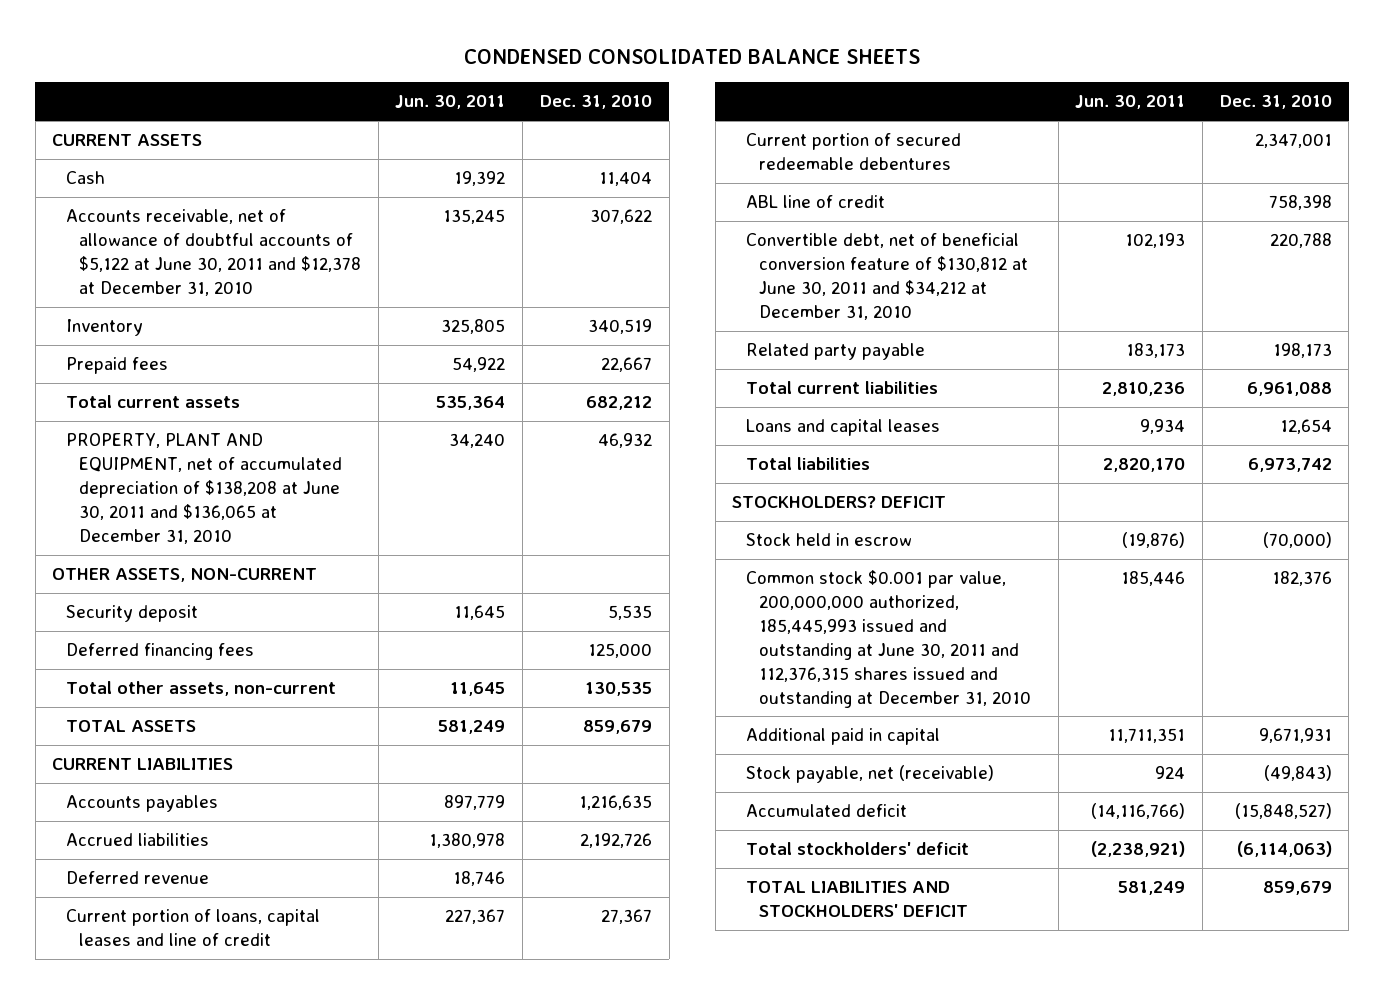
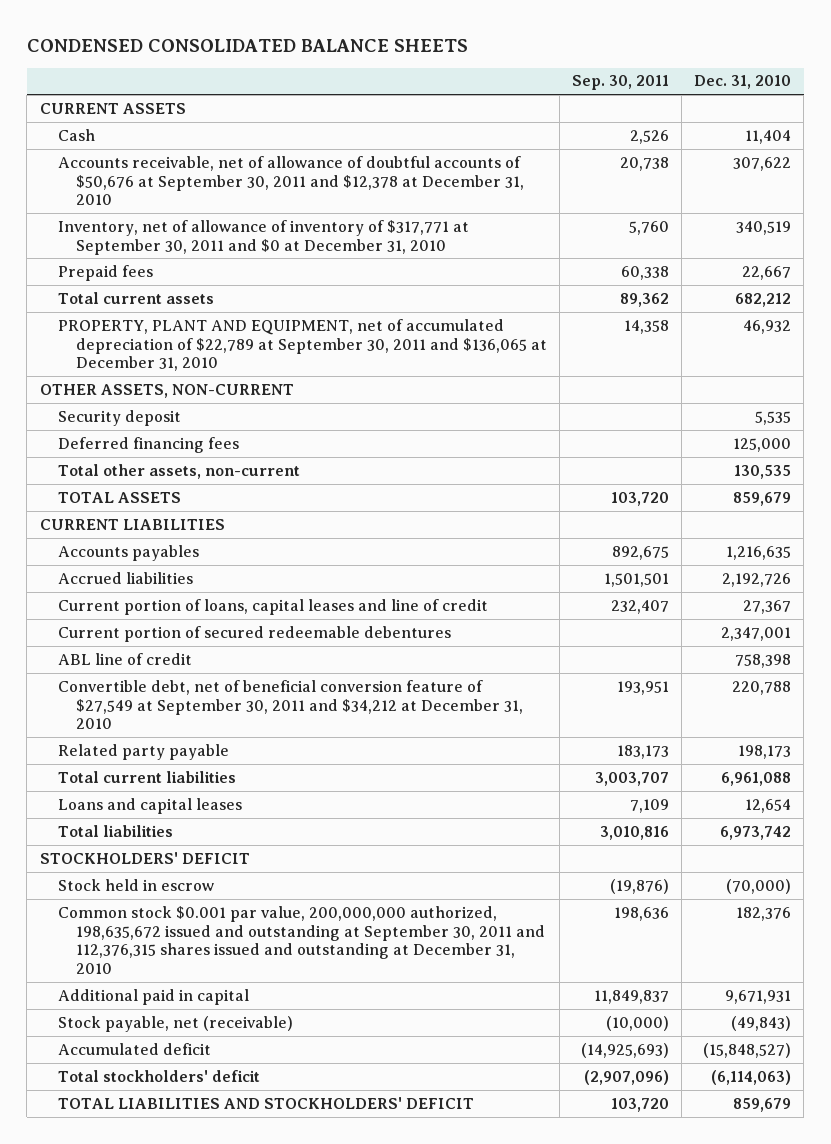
[395,95,506,110] Jun. 30, 2011 -> none
none -> [572,75,670,91] Sep. 30, 2011
[65,209,361,296] Accounts receivable, net of allowance of doubtful accounts of $5,122 at June 30, 2011 and $12,378 at December 31, 2010 -> [57,155,525,206] Accounts receivable, net of allowance of doubtful accounts of $50,676 at September 30, 2011 and $12,378 at December 31, 2010
[65,319,143,337] Inventory -> [57,219,469,255] Inventory, net of allowance of inventory of $317,771 at September 30, 2011 and $0 at December 31, 2010
[65,433,342,544] PROPERTY, PLANT AND EQUIPMENT, net of accumulated depreciation of $138,208 at June 30, 2011 and $136,065 at December 31, 2010 -> [57,318,548,372] PROPERTY, PLANT AND EQUIPMENT, net of accumulated depreciation of $22,789 at September 30, 2011 and $136,065 at December 31, 2010
[65,871,209,885] Deferred revenue -> none
[745,233,1028,320] Convertible debt, net of beneficial conversion feature of $130,812 at June 30, 2011 and $34,212 at December 31, 2010 -> [57,679,524,730] Convertible debt, net of beneficial conversion feature of $27,549 at September 30, 2011 and $34,212 at December 31, 2010
[732,496,947,509] STOCKHOLDERS? DEFICIT -> [39,851,250,864] STOCKHOLDERS' DEFICIT
[745,570,1031,708] Common stock $0.001 par value, 200,000,000 authorized, 185,445,993 issued and outstanding at June 30, 2011 and 112,376,315 shares issued and outstanding at December 31, 2010 -> [57,905,546,974] Common stock $0.001 par value, 200,000,000 authorized, 198,635,672 issued and outstanding at September 30, 2011 and 112,376,315 shares issued and outstanding at December 31, 2010

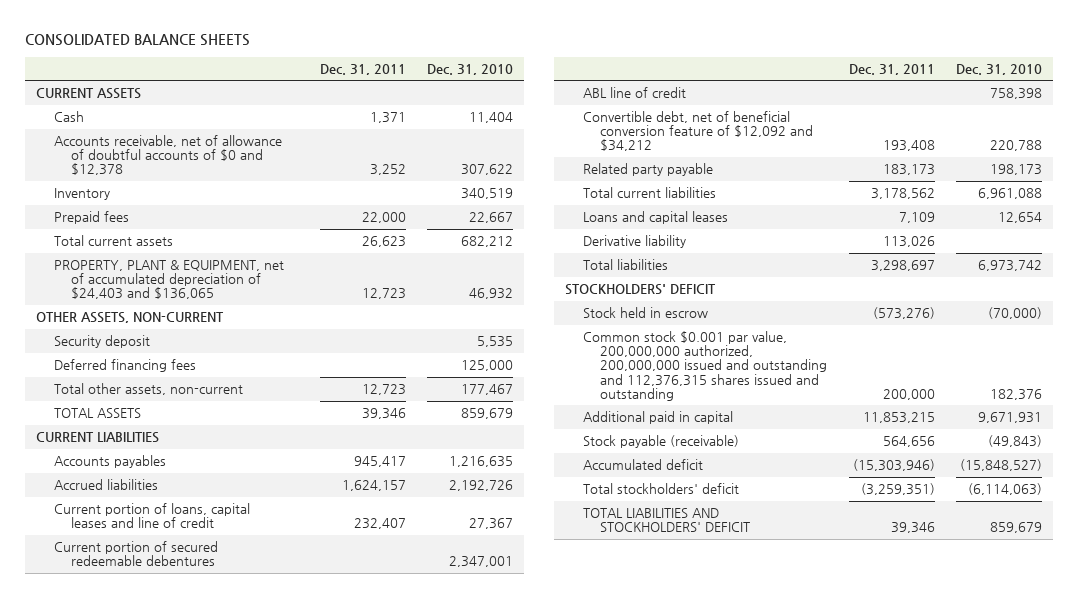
[26,38,468,52] CONDENSED CONSOLIDATED BALANCE SHEETS -> [25,34,251,47] CONSOLIDATED BALANCE SHEETS
[572,75,670,91] Sep. 30, 2011 -> none
none -> [319,63,406,75] Dec. 31, 2011
[57,155,525,206] Accounts receivable, net of allowance of doubtful accounts of $50,676 at September 30, 2011 and $12,378 at December 31, 2010 -> [53,135,282,176] Accounts receivable, net of allowance of doubtful accounts of $0 and $12,378
[57,219,469,255] Inventory, net of allowance of inventory of $317,771 at September 30, 2011 and $0 at December 31, 2010 -> [53,188,110,201] Inventory
[57,318,548,372] PROPERTY, PLANT AND EQUIPMENT, net of accumulated depreciation of $22,789 at September 30, 2011 and $136,065 at December 31, 2010 -> [53,260,284,300] PROPERTY, PLANT & EQUIPMENT, net of accumulated depreciation of $24,403 and $136,065
[734,464,792,479] 130,535 -> [461,384,514,396] 177,467
[57,679,524,730] Convertible debt, net of beneficial conversion feature of $27,549 at September 30, 2011 and $34,212 at December 31, 2010 -> [582,111,814,152] Convertible debt, net of beneficial conversion feature of $12,092 and $34,212
none -> [582,235,686,249] Derivative liability
[57,905,546,974] Common stock $0.001 par value, 200,000,000 authorized, 198,635,672 issued and outstanding at September 30, 2011 and 112,376,315 shares issued and outstanding at December 31, 2010 -> [582,331,828,401] Common stock $0.001 par value, 200,000,000 authorized, 200,000,000 issued and outstanding and 112,376,315 shares issued and outstanding
[57,1015,293,1032] Stock payable, net (receivable) -> [582,435,739,449] Stock payable (receivable)

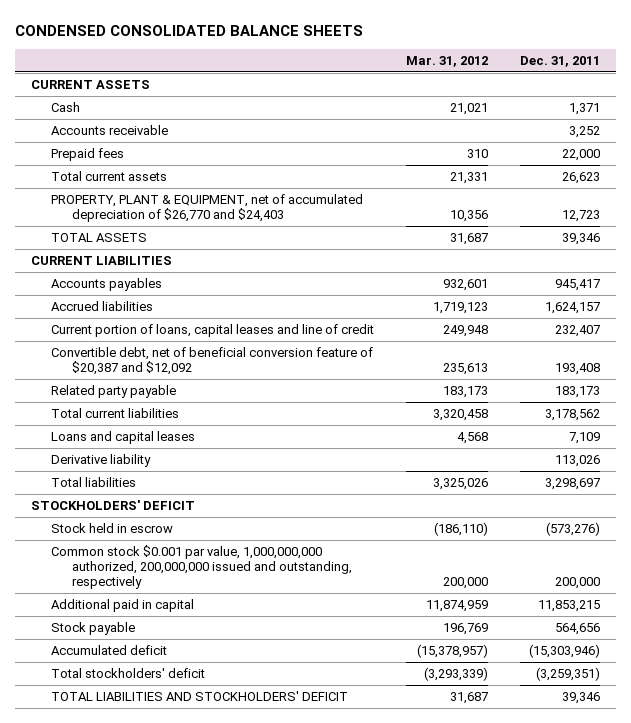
[25,34,251,47] CONSOLIDATED BALANCE SHEETS -> [15,24,364,36] CONDENSED CONSOLIDATED BALANCE SHEETS
[427,63,514,75] Dec. 31, 2010 -> none
none -> [406,55,489,67] Mar. 31, 2012
[53,188,110,201] Inventory -> none
[53,135,282,176] Accounts receivable, net of allowance of doubtful accounts of $0 and $12,378 -> [51,125,169,136] Accounts receivable
[35,312,224,324] OTHER ASSETS, NON-CURRENT -> none
[53,335,150,349] Security deposit -> none
[53,359,196,373] Deferred financing fees -> none
[53,383,243,396] Total other assets, non-current -> none
[53,260,284,300] PROPERTY, PLANT & EQUIPMENT, net of accumulated depreciation of $24,403 and $136,065 -> [51,194,364,223] PROPERTY, PLANT & EQUIPMENT, net of accumulated depreciation of $26,770 and $24,403
[53,541,218,567] Current portion of secured redeemable debentures -> none
[582,87,686,99] ABL line of credit -> none
[582,111,814,152] Convertible debt, net of beneficial conversion feature of $12,092 and $34,212 -> [51,347,374,376] Convertible debt, net of beneficial conversion feature of $20,387 and $12,092
[582,331,828,401] Common stock $0.001 par value, 200,000,000 authorized, 200,000,000 issued and outstanding and 112,376,315 shares issued and outstanding -> [51,545,352,590] Common stock $0.001 par value, 1,000,000,000 authorized, 200,000,000 issued and outstanding, respectively
[582,435,739,449] Stock payable (receivable) -> [51,622,136,636] Stock payable

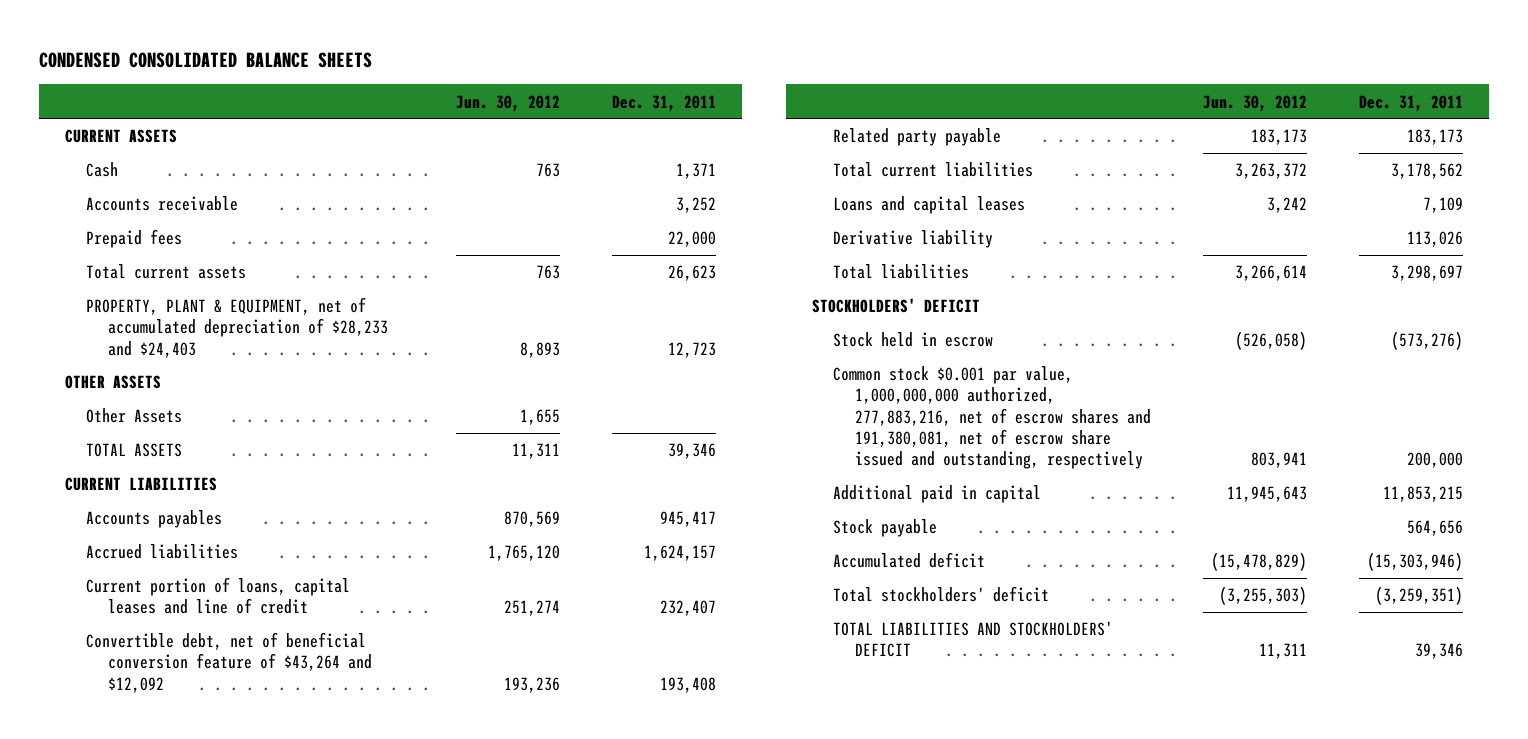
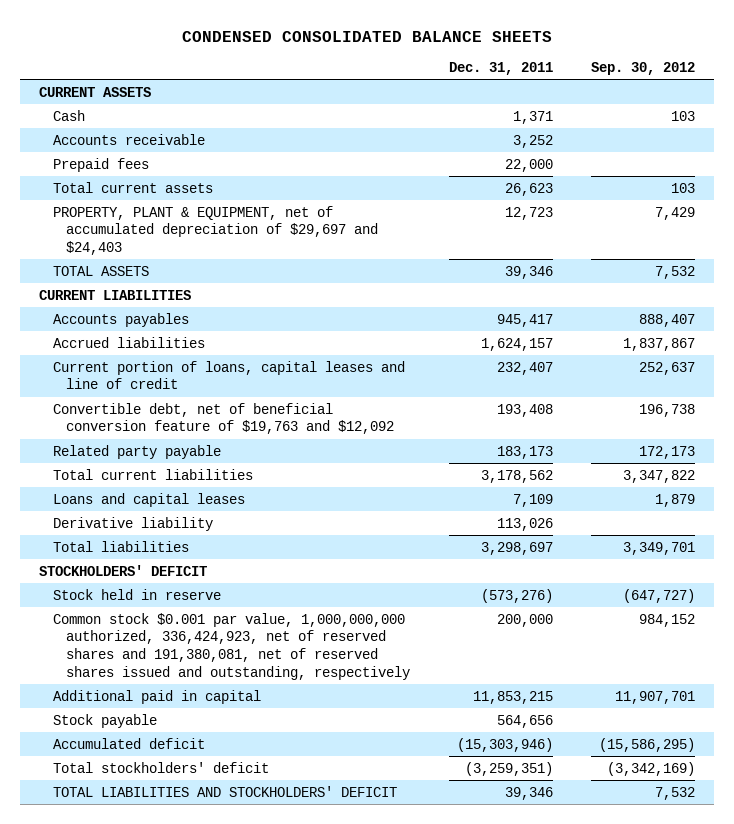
[455,94,560,112] Jun. 30, 2012 -> none
none -> [590,61,695,75] Sep. 30, 2012
[65,375,162,390] OTHER ASSETS -> none
[86,408,183,424] Other Assets -> none
[86,297,388,358] PROPERTY, PLANT & EQUIPMENT, net of accumulated depreciation of $28,233 and $24,403 -> [52,205,379,255] PROPERTY, PLANT & EQUIPMENT, net of accumulated depreciation of $29,697 and $24,403
[86,632,372,693] Convertible debt, net of beneficial conversion feature of $43,264 and $12,092 -> [52,402,395,435] Convertible debt, net of beneficial conversion feature of $19,763 and $12,092
[833,332,994,348] Stock held in escrow -> [52,588,221,600] Stock held in reserve
[833,366,1151,470] Common stock $0.001 par value, 1,000,000,000 authorized, 277,883,216, net of escrow shares and 191,380,081, net of escrow share issued and outstanding, respectively -> [52,612,411,680] Common stock $0.001 par value, 1,000,000,000 authorized, 336,424,923, net of reserved shares and 191,380,081, net of reserved shares issued and outstanding, respectively

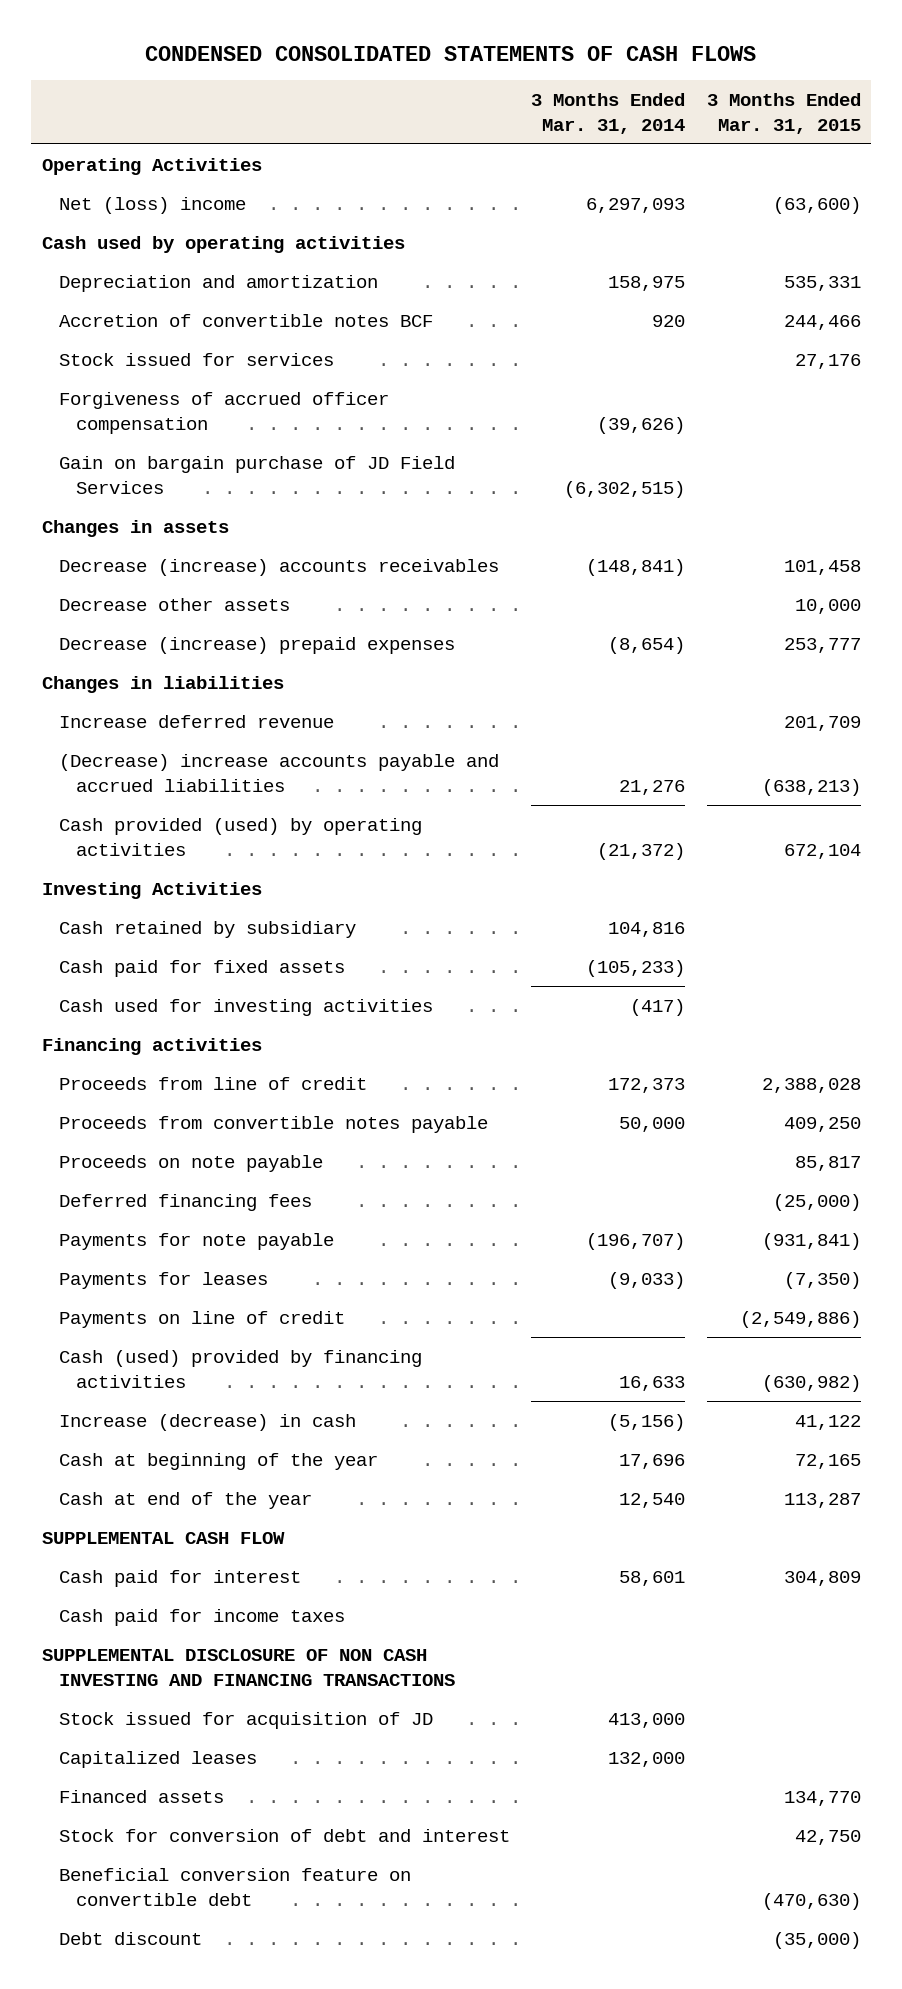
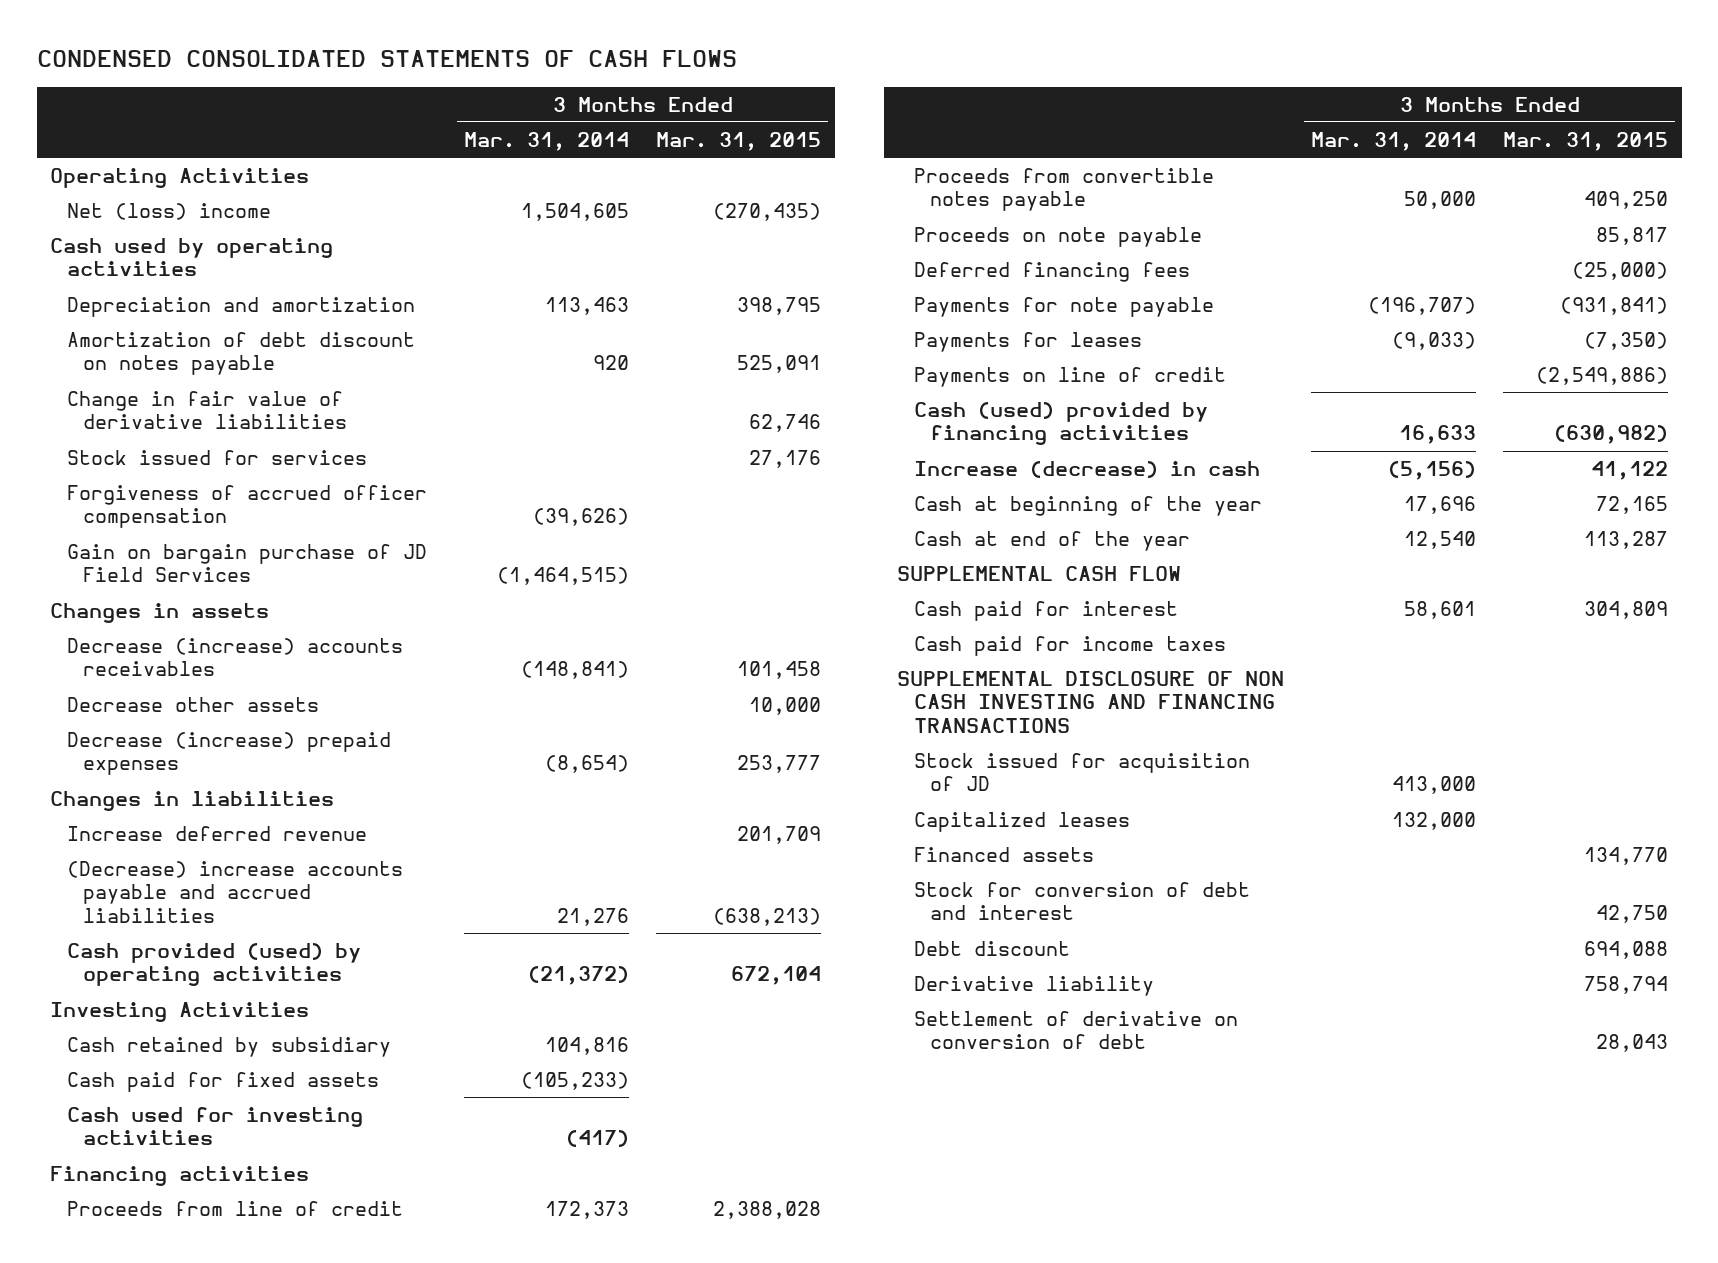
[586,197,686,213] 6,297,093 -> [521,203,630,222] 1,504,605
[772,196,861,214] (63,600) -> [713,203,822,222] (270,435)
[608,275,686,291] 158,975 -> [545,297,630,316] 113,463
[783,275,861,291] 535,331 -> [737,297,822,316] 398,795
[58,313,433,327] Accretion of convertible notes BCF -> [66,332,415,376] Amortization of debt discount on notes payable
[783,314,861,330] 244,466 -> [737,355,822,374] 525,091
none -> [66,391,348,430] Change in fair value of derivative liabilities
[564,480,686,498] (6,302,515) -> [497,567,630,586] (1,464,515)
[58,1867,411,1906] Beneficial conversion feature on convertible debt -> none
[772,1931,861,1949] (35,000) -> [1584,941,1669,960] 694,088
none -> [913,976,1154,997] Derivative liability
none -> [913,1011,1238,1050] Settlement of derivative on conversion of debt

